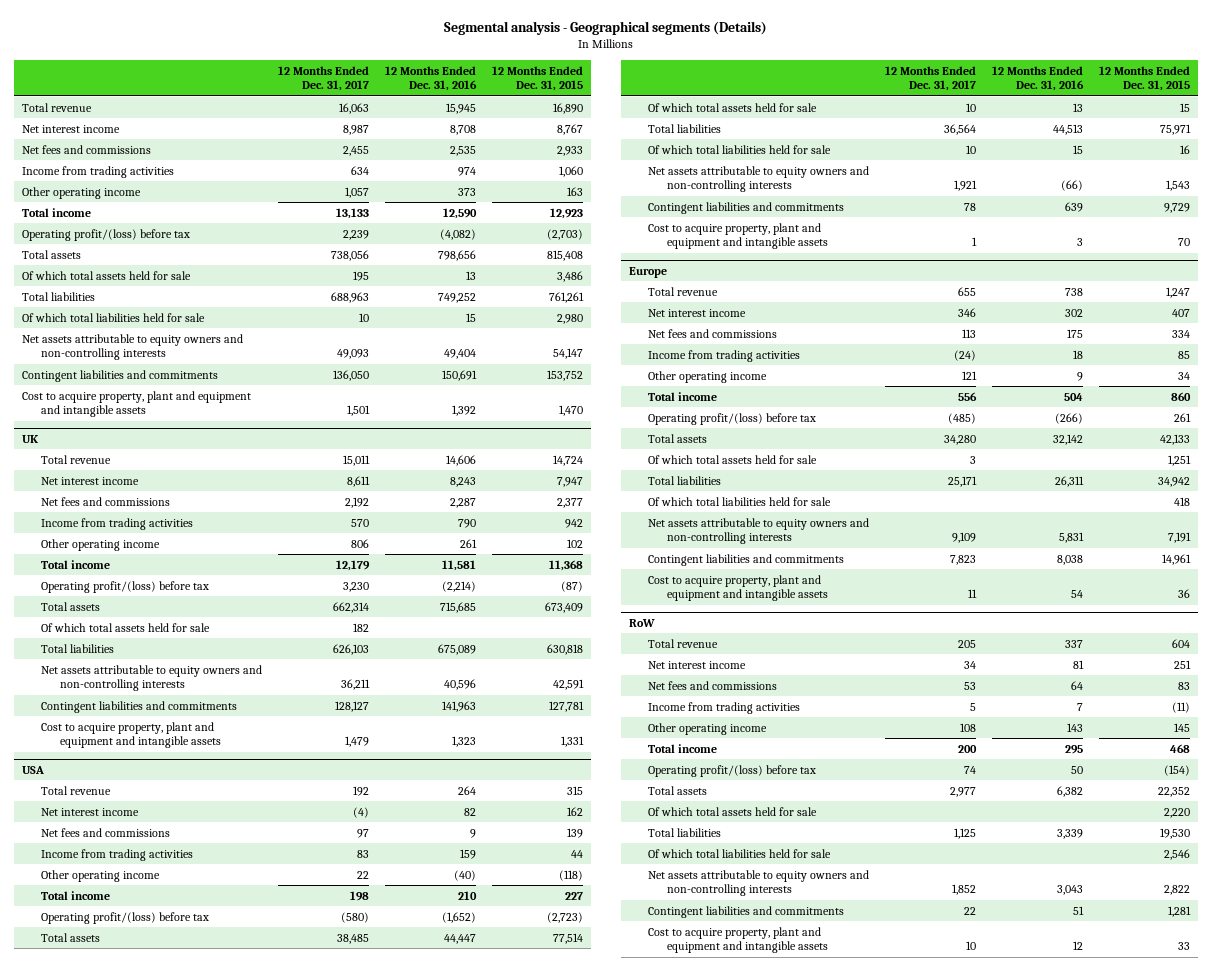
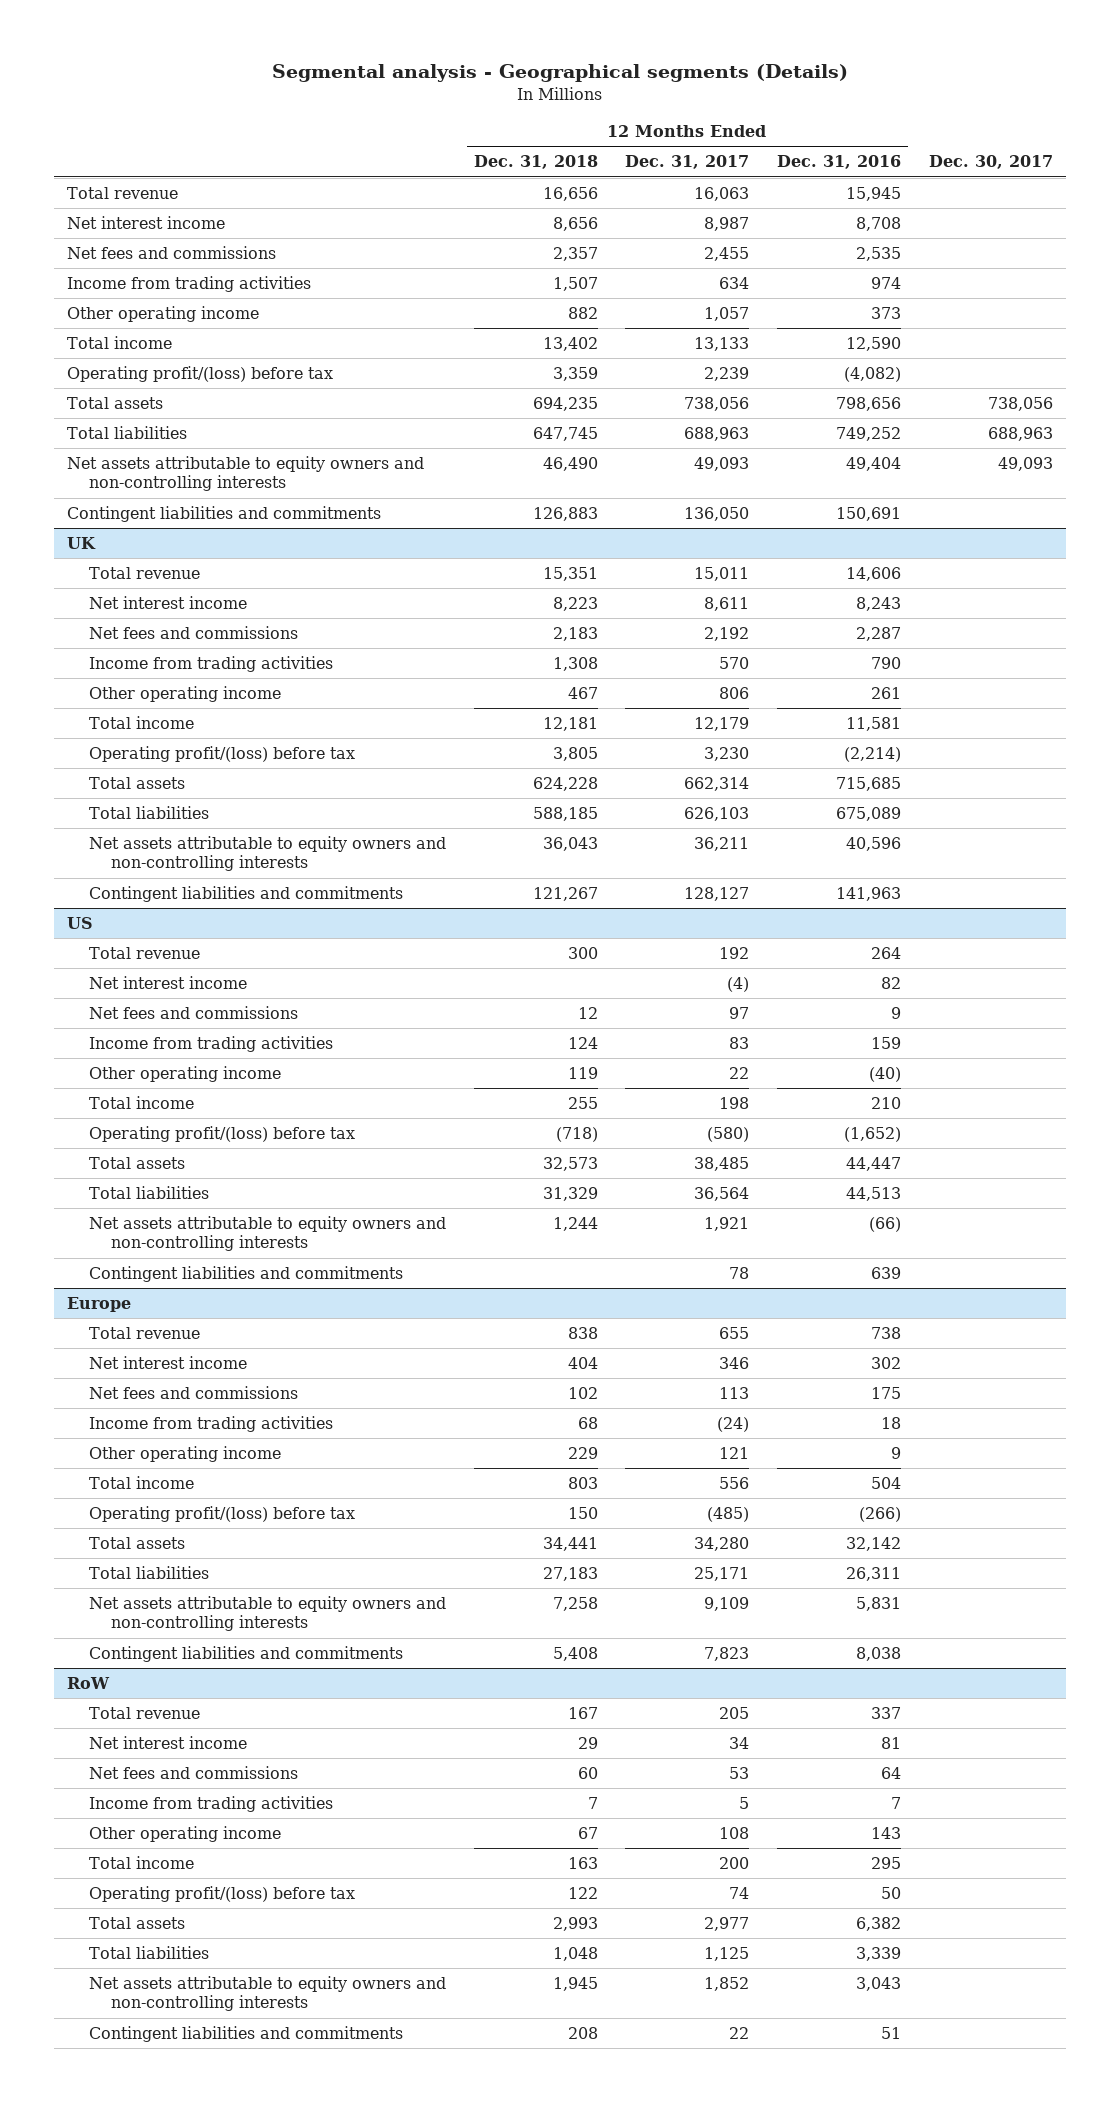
[492,65,584,92] 12 Months Ended Dec. 31, 2015 -> none
none -> [473,155,598,170] Dec. 31, 2018
none -> [928,155,1053,170] Dec. 30, 2017
[22,270,192,280] Of which total assets held for sale -> none
[22,312,206,322] Of which total liabilities held for sale -> none
[22,390,252,417] Cost to acquire property, plant and equipment and intangible assets -> none
[40,622,210,632] Of which total assets held for sale -> none
[40,721,221,748] Cost to acquire property, plant and equipment and intangible assets -> none
[22,765,45,774] USA -> [67,917,94,930] US
[647,102,817,112] Of which total assets held for sale -> none
[647,144,831,154] Of which total liabilities held for sale -> none
[647,222,828,249] Cost to acquire property, plant and equipment and intangible assets -> none
[647,454,817,464] Of which total assets held for sale -> none
[647,496,831,506] Of which total liabilities held for sale -> none
[647,574,828,601] Cost to acquire property, plant and equipment and intangible assets -> none
[647,806,817,816] Of which total assets held for sale -> none
[647,848,831,858] Of which total liabilities held for sale -> none
[647,926,828,953] Cost to acquire property, plant and equipment and intangible assets -> none

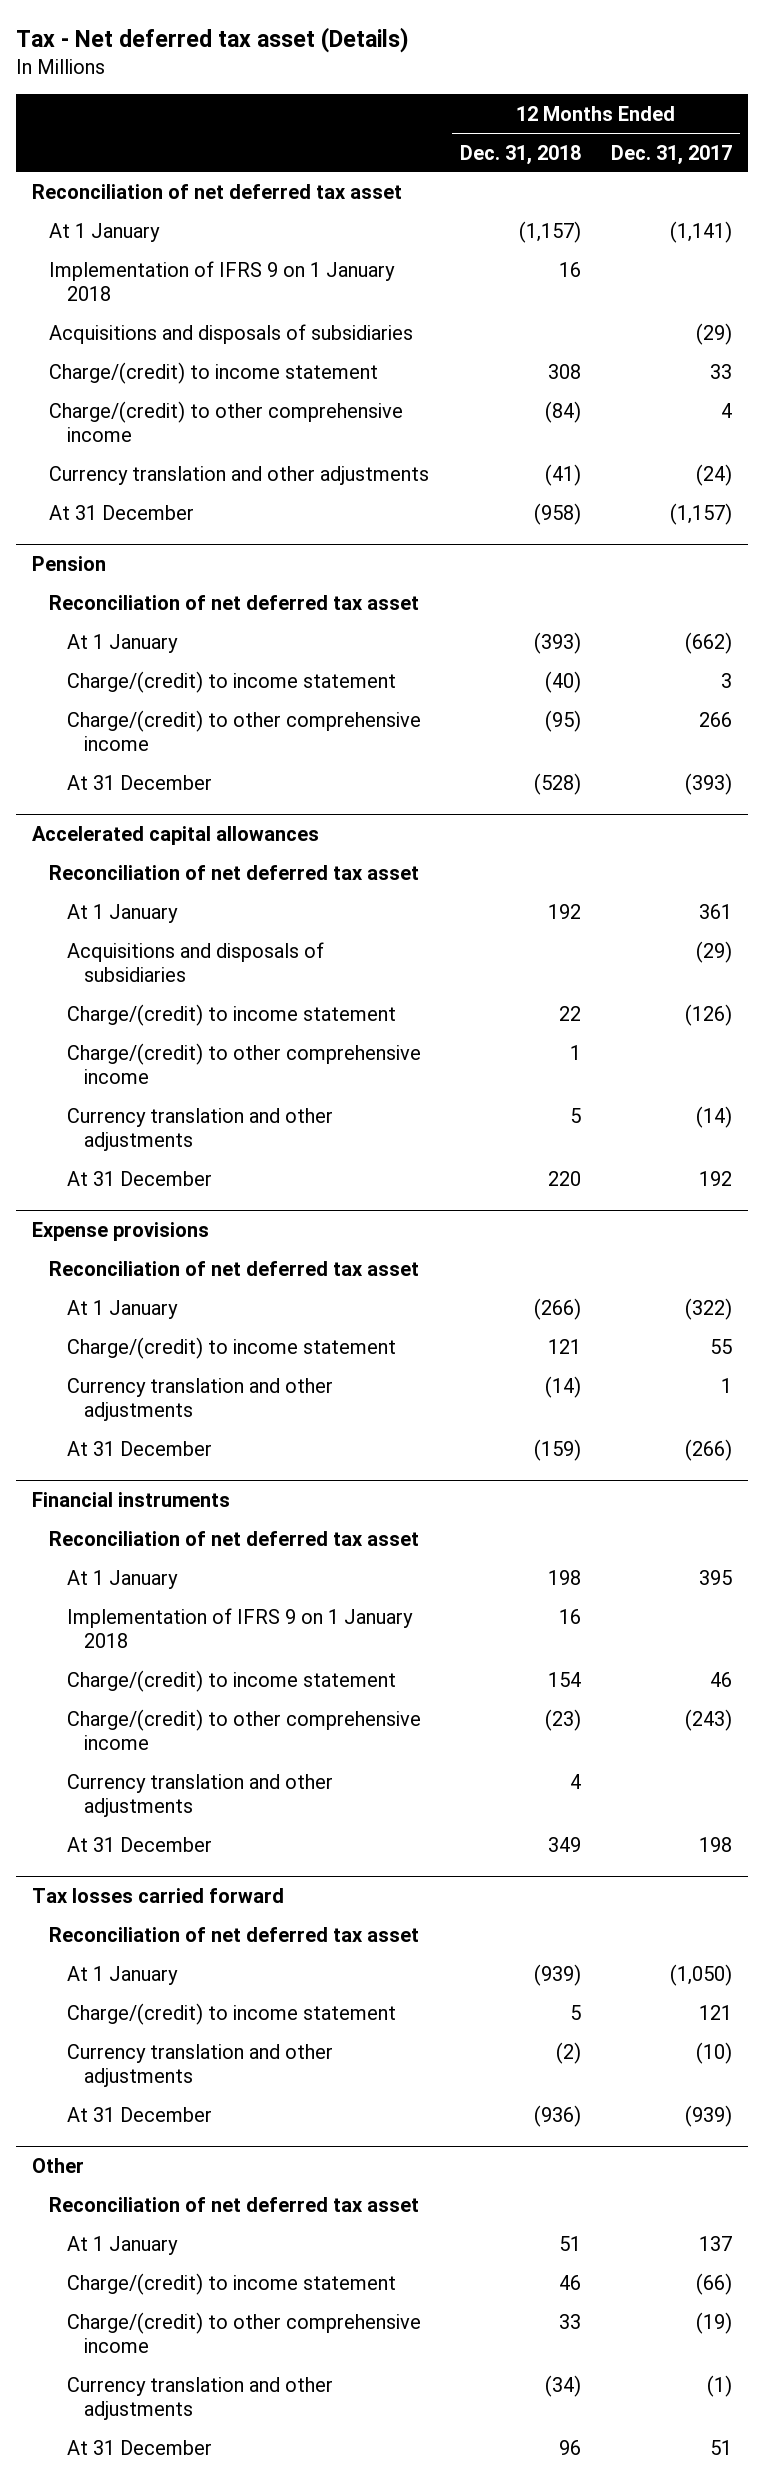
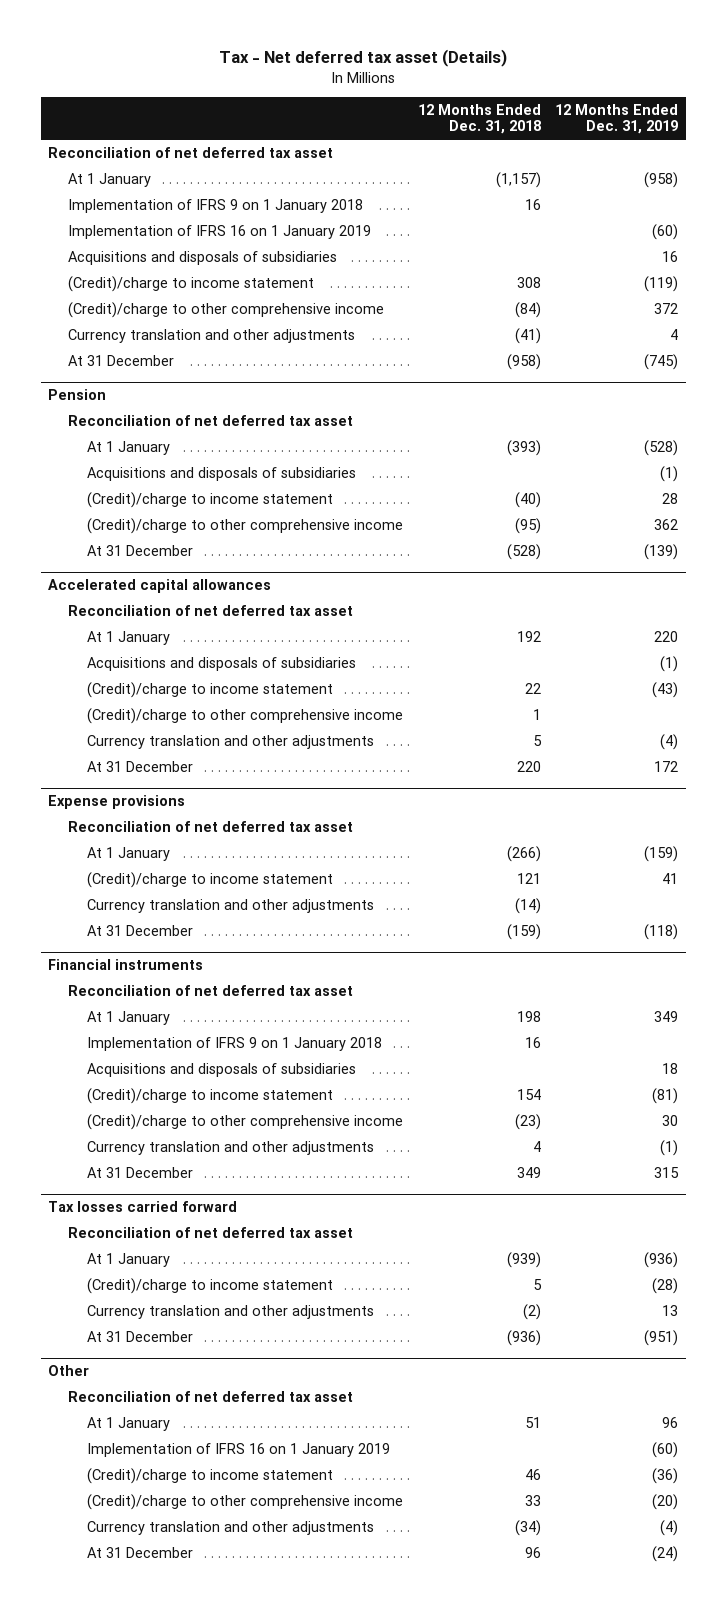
[611,144,733,165] Dec. 31, 2017 -> none
none -> [555,103,679,135] 12 Months Ended Dec. 31, 2019
none -> [67,224,371,239] Implementation of IFRS 16 on 1 January 2019
[49,362,379,385] Charge/(credit) to income statement -> [67,275,314,292] (Credit)/charge to income statement
[49,401,404,443] Charge/(credit) to other comprehensive income -> [67,301,384,318] (Credit)/charge to other comprehensive income
none -> [86,466,356,481] Acquisitions and disposals of subsidiaries
[66,671,396,694] Charge/(credit) to income statement -> [86,491,333,508] (Credit)/charge to income statement
[66,710,421,752] Charge/(credit) to other comprehensive income -> [86,517,403,534] (Credit)/charge to other comprehensive income
[66,1004,396,1027] Charge/(credit) to income statement -> [86,681,333,698] (Credit)/charge to income statement
[66,1043,421,1085] Charge/(credit) to other comprehensive income -> [86,707,403,724] (Credit)/charge to other comprehensive income
[66,1337,396,1360] Charge/(credit) to income statement -> [86,871,333,888] (Credit)/charge to income statement
none -> [86,1062,356,1077] Acquisitions and disposals of subsidiaries
[66,1670,396,1693] Charge/(credit) to income statement -> [86,1087,333,1104] (Credit)/charge to income statement
[66,1709,421,1751] Charge/(credit) to other comprehensive income -> [86,1113,403,1130] (Credit)/charge to other comprehensive income
[66,2003,396,2026] Charge/(credit) to income statement -> [86,1277,333,1294] (Credit)/charge to income statement
none -> [86,1442,390,1457] Implementation of IFRS 16 on 1 January 2019
[66,2273,396,2296] Charge/(credit) to income statement -> [86,1467,333,1484] (Credit)/charge to income statement
[66,2312,421,2354] Charge/(credit) to other comprehensive income -> [86,1493,403,1510] (Credit)/charge to other comprehensive income

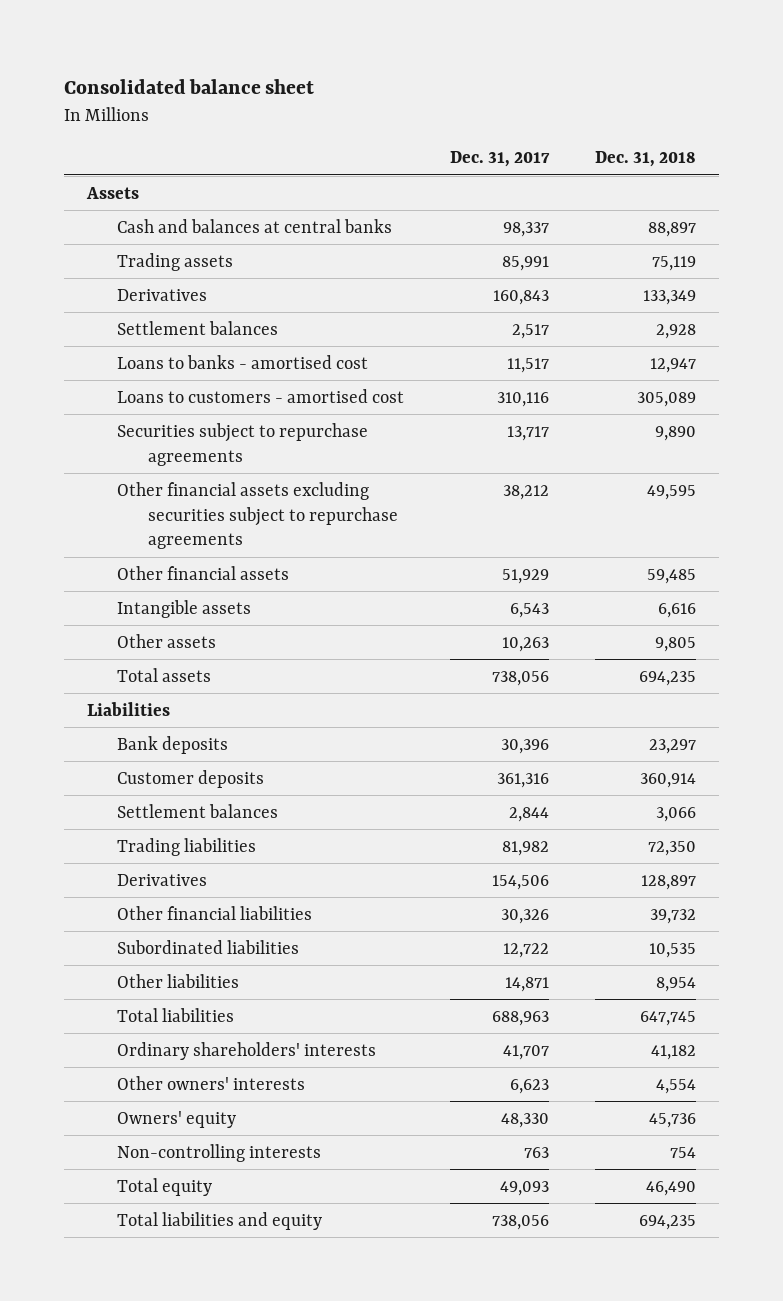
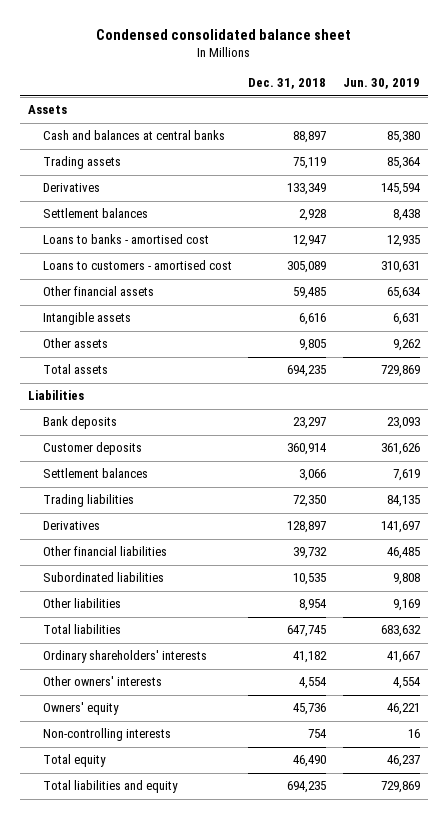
[63,79,314,95] Consolidated balance sheet -> [96,28,352,40] Condensed consolidated balance sheet
[450,151,551,168] Dec. 31, 2017 -> none
none -> [342,78,420,90] Jun. 30, 2019
[117,422,369,466] Securities subject to repurchase agreements -> none
[117,481,399,550] Other financial assets excluding securities subject to repurchase agreements -> none

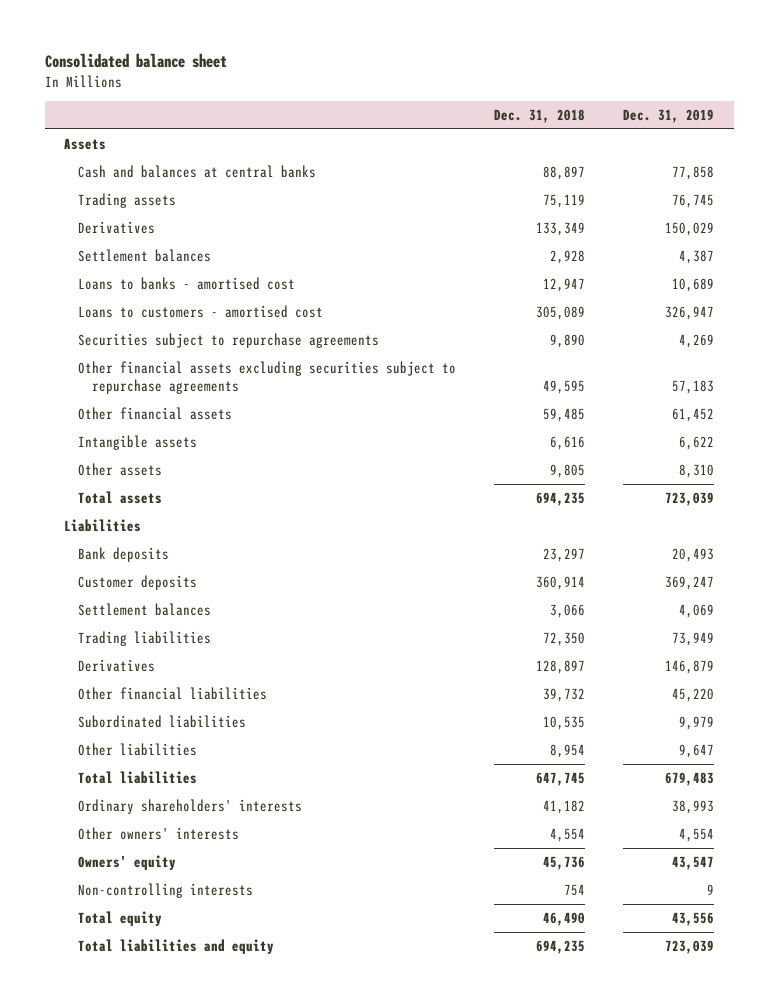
[96,28,352,40] Condensed consolidated balance sheet -> [44,53,227,69] Consolidated balance sheet
[342,78,420,90] Jun. 30, 2019 -> none
none -> [623,108,715,123] Dec. 31, 2019
none -> [77,332,379,348] Securities subject to repurchase agreements
none -> [77,360,456,394] Other financial assets excluding securities subject to repurchase agreements

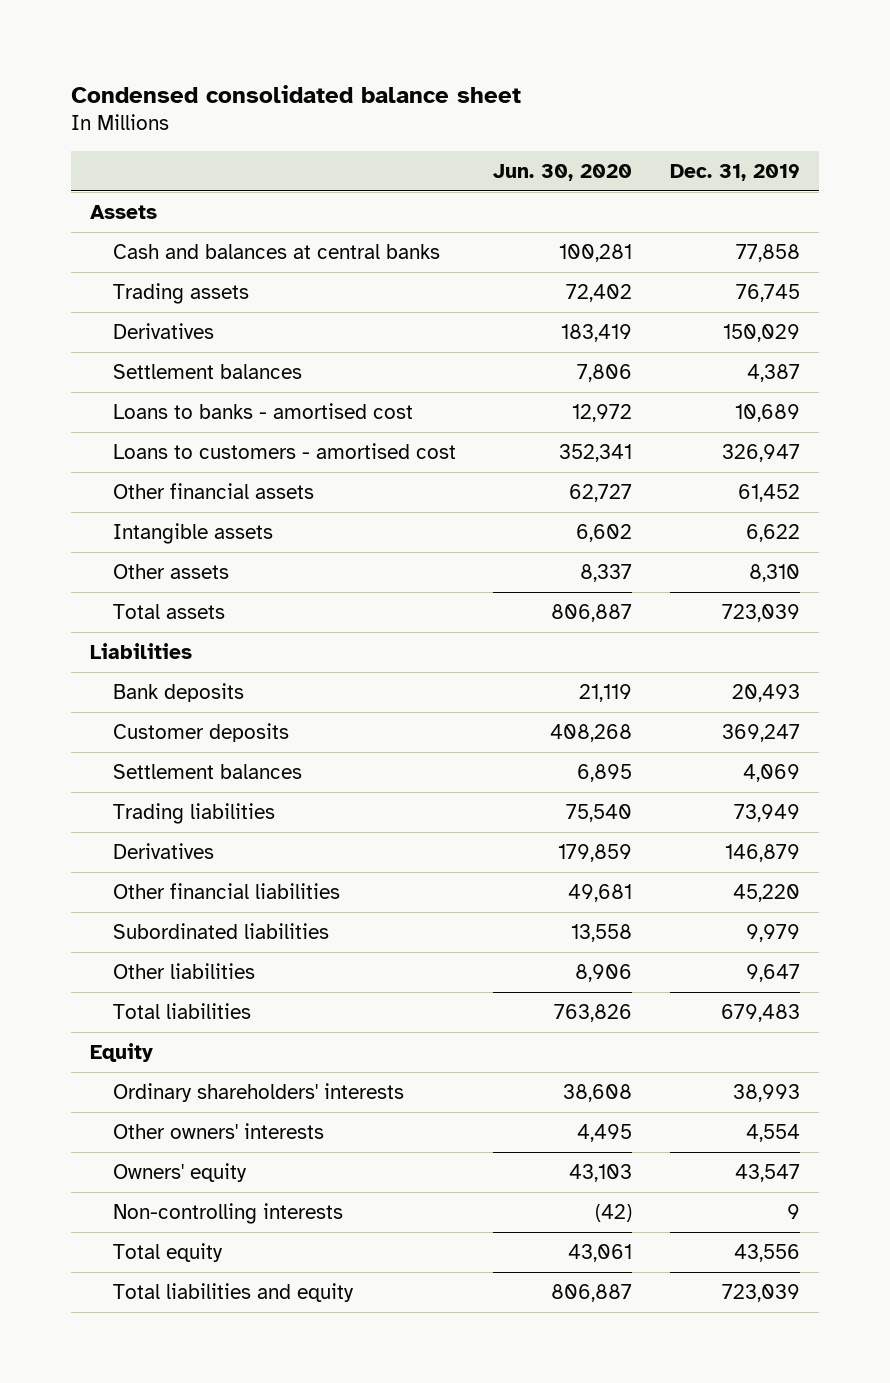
[44,53,227,69] Consolidated balance sheet -> [71,84,522,103] Condensed consolidated balance sheet
[494,108,586,123] Dec. 31, 2018 -> none
none -> [493,163,633,181] Jun. 30, 2020
[77,332,379,348] Securities subject to repurchase agreements -> none
[77,360,456,394] Other financial assets excluding securities subject to repurchase agreements -> none
none -> [89,1042,153,1062] Equity

